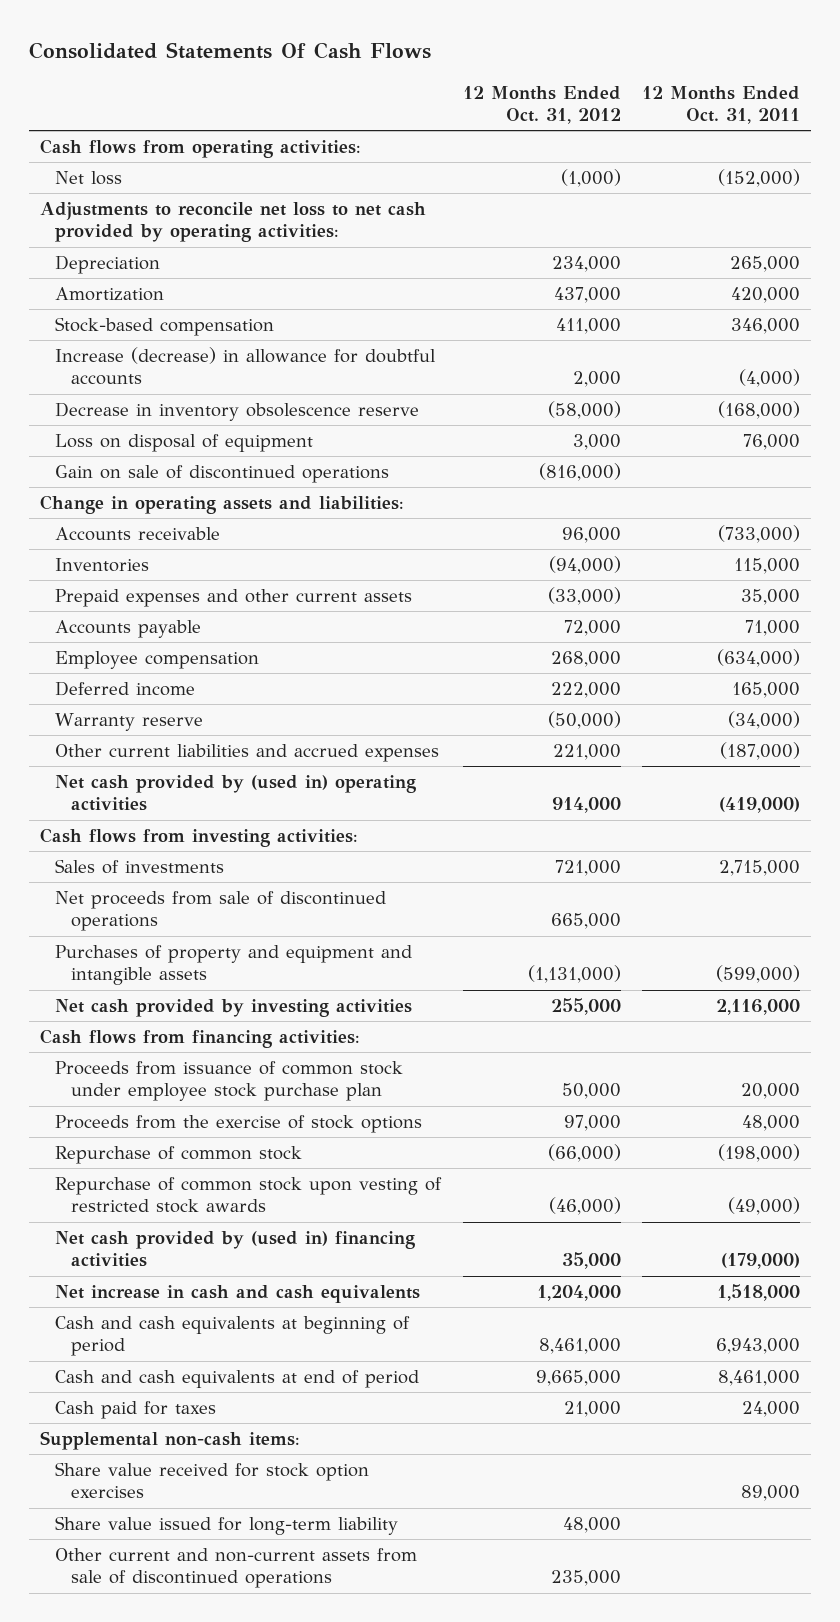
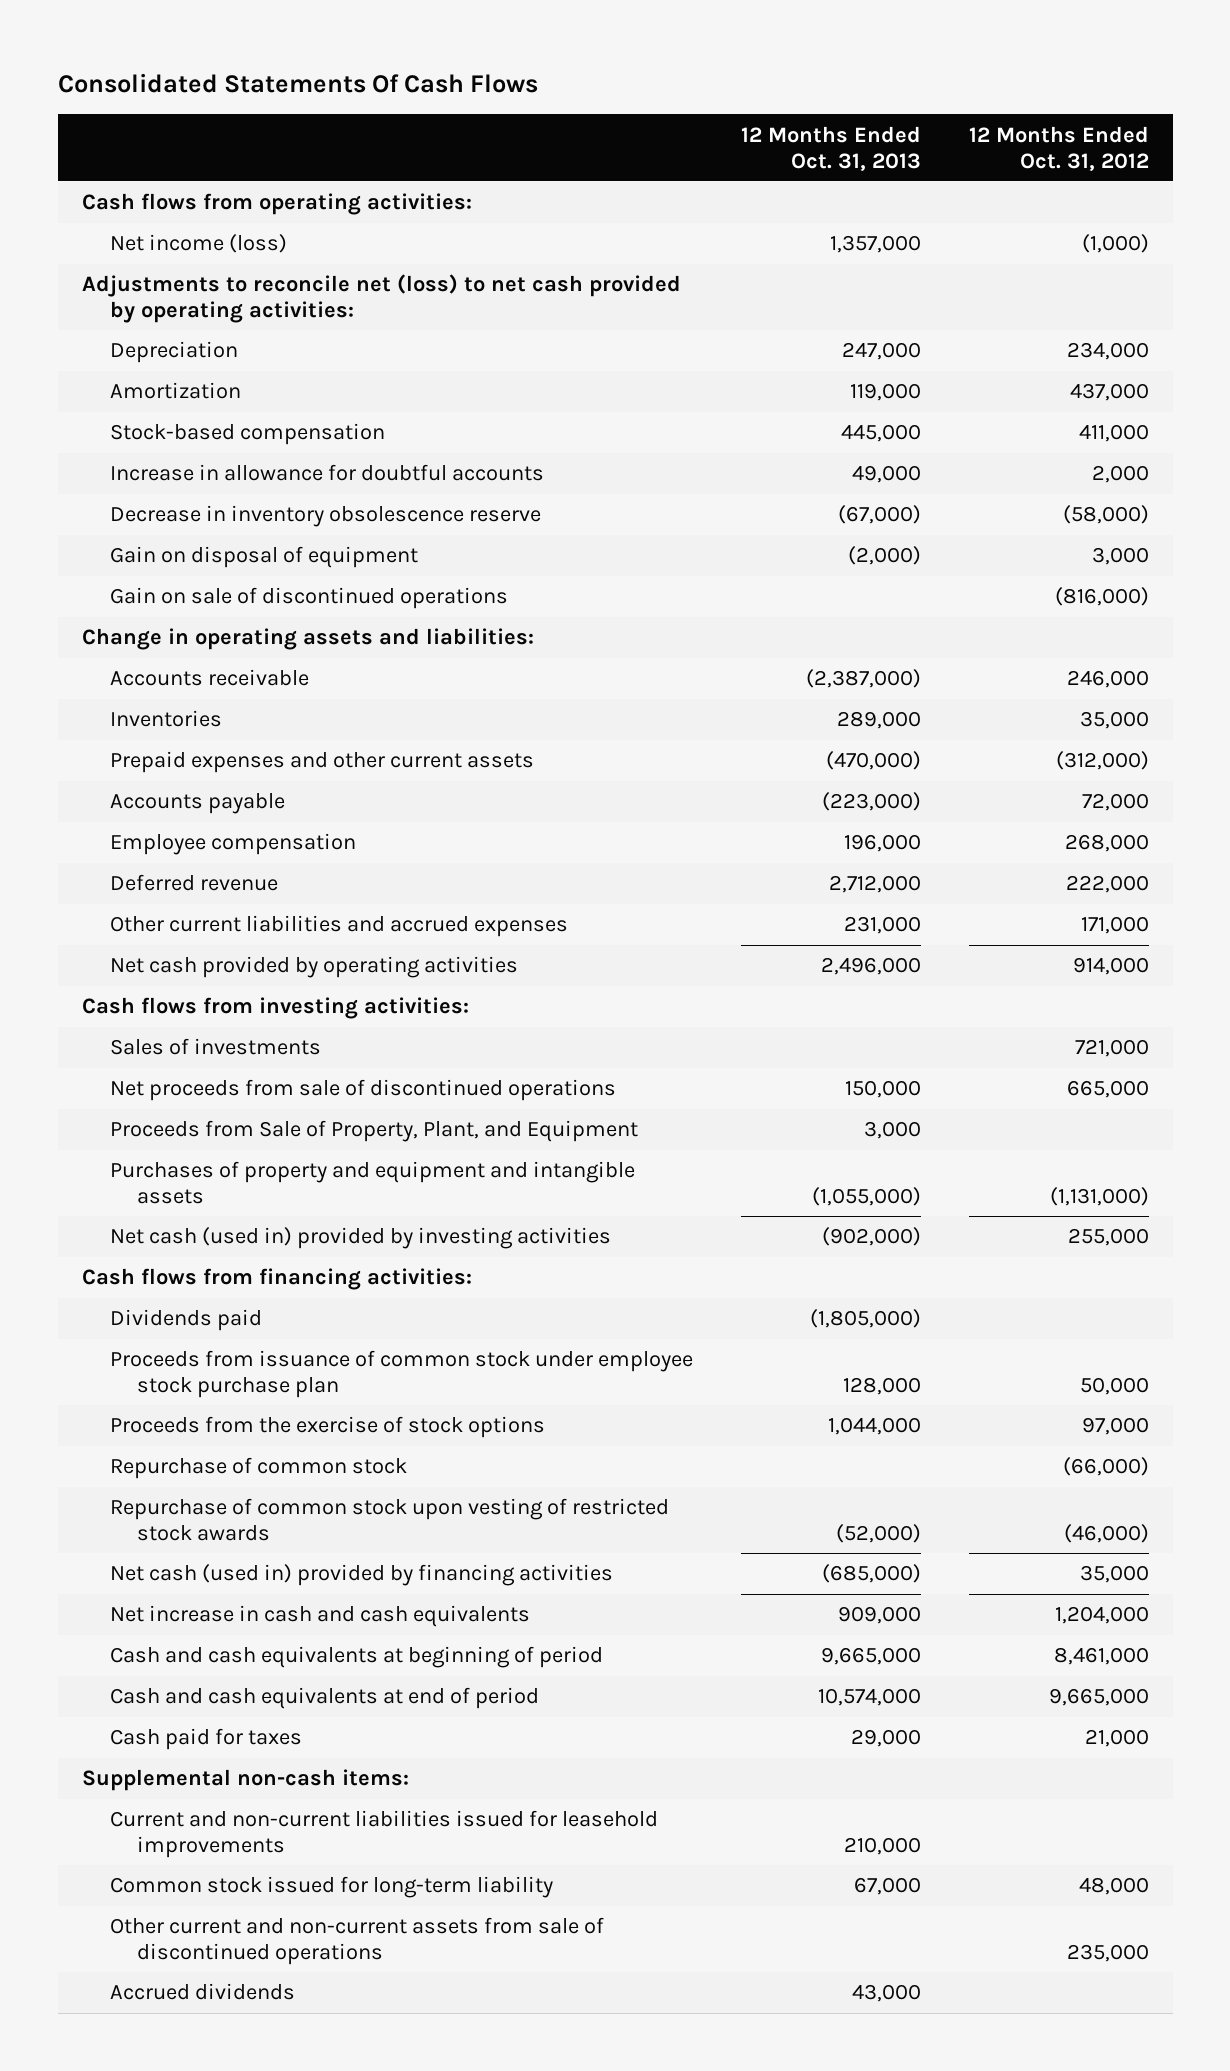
[642,85,801,124] 12 Months Ended Oct. 31, 2011 -> none
none -> [740,125,921,171] 12 Months Ended Oct. 31, 2013
[55,171,123,186] Net loss -> [109,234,287,254] Net income (loss)
[39,202,426,243] Adjustments to reconcile net loss to net cash provided by operating activities: -> [81,274,681,324] Adjustments to reconcile net (loss) to net cash provided by operating activities:
[55,347,437,386] Increase (decrease) in allowance for doubtful accounts -> [109,464,544,482] Increase in allowance for doubtful accounts
[55,434,314,453] Loss on disposal of equipment -> [109,546,418,569] Gain on disposal of equipment
[561,527,621,544] 96,000 -> [1066,670,1149,689] 246,000
[548,556,621,575] (94,000) -> [1079,711,1149,730] 35,000
[547,587,621,606] (33,000) -> [1055,751,1149,771] (312,000)
[55,713,204,732] Warranty reserve -> none
[55,681,196,697] Deferred income -> [109,874,278,892] Deferred revenue
[552,744,621,761] 221,000 -> [1080,916,1149,935] 171,000
[55,775,417,812] Net cash provided by (used in) operating activities -> [109,956,518,979] Net cash provided by operating activities
none -> [109,1120,638,1143] Proceeds from Sale of Property, Plant, and Equipment
[55,999,413,1018] Net cash provided by investing activities -> [109,1227,611,1250] Net cash (used in) provided by investing activities
none -> [109,1309,262,1332] Dividends paid
[55,1231,416,1268] Net cash provided by (used in) financing activities -> [109,1564,613,1587] Net cash (used in) provided by financing activities
[55,1462,370,1499] Share value received for stock option exercises -> none
none -> [109,1810,658,1859] Current and non-current liabilities issued for leasehold improvements
[55,1516,399,1536] Share value issued for long-term liability -> [109,1876,553,1899] Common stock issued for long-term liability
none -> [109,1983,295,2001] Accrued dividends

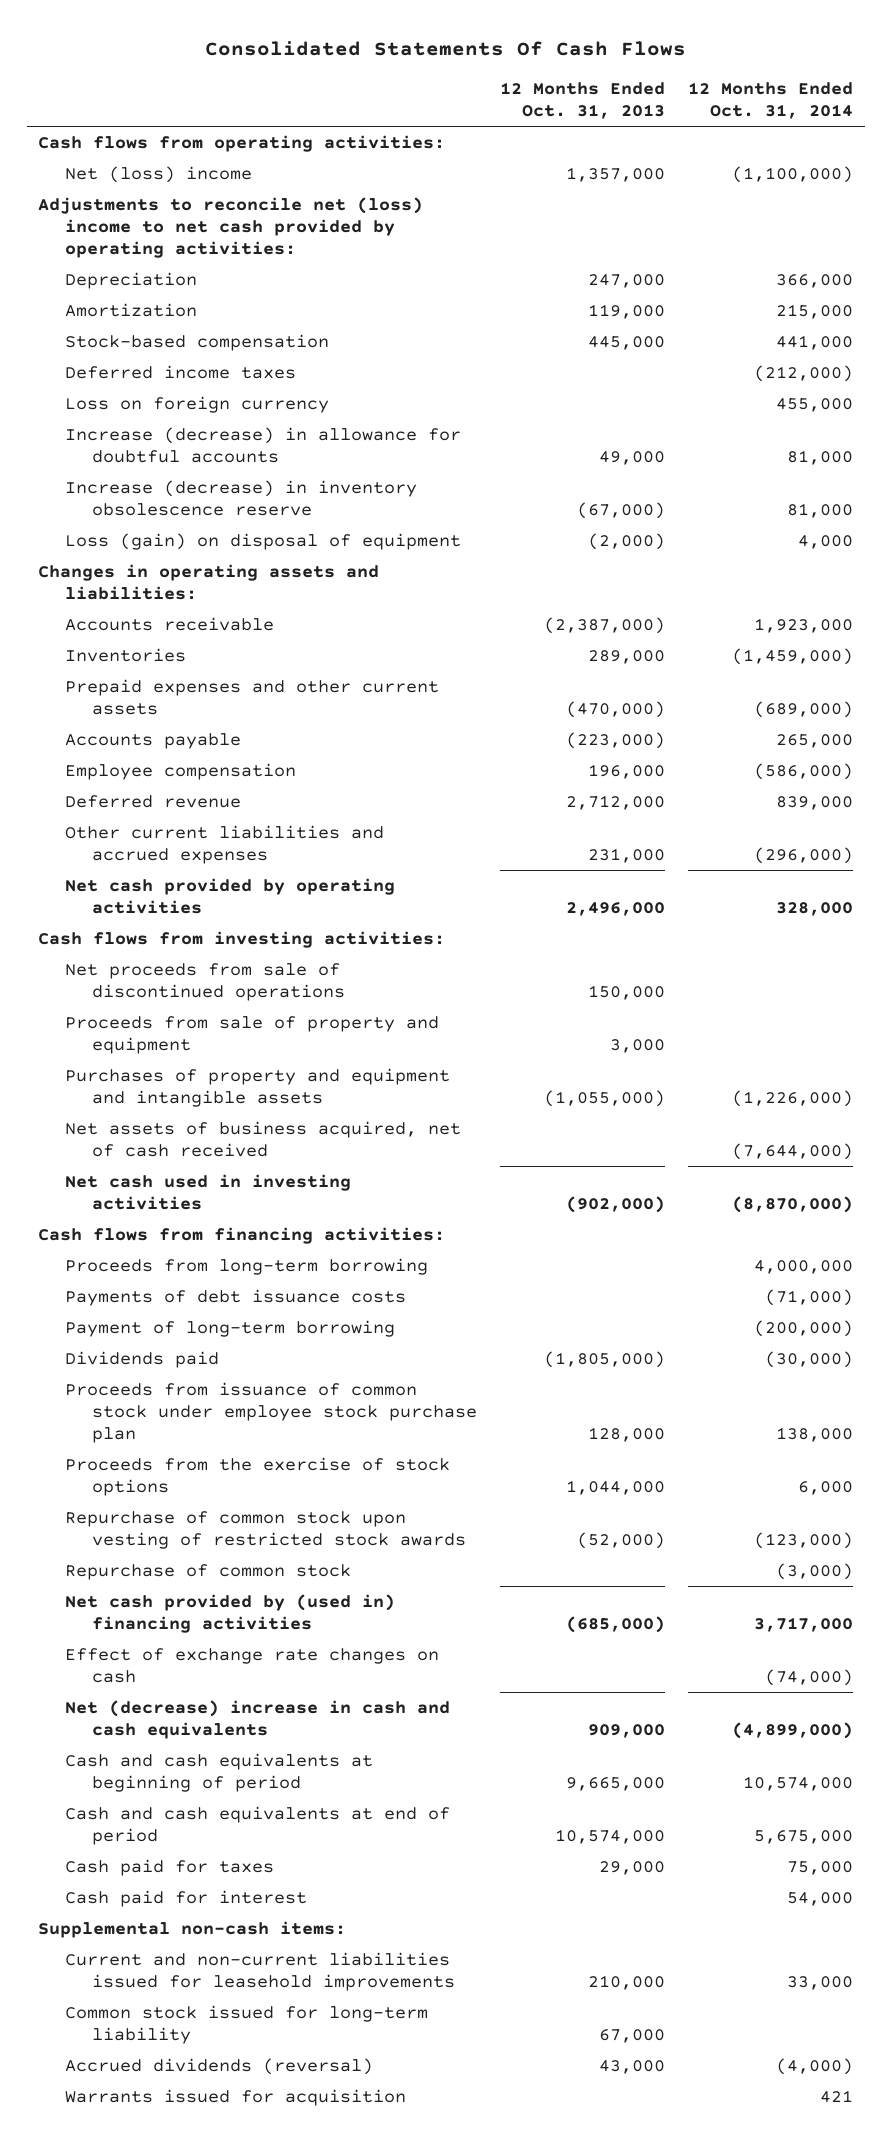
[968,125,1149,171] 12 Months Ended Oct. 31, 2012 -> none
none -> [687,82,853,120] 12 Months Ended Oct. 31, 2014
[109,234,287,254] Net income (loss) -> [64,165,252,183] Net (loss) income
[81,274,681,324] Adjustments to reconcile net (loss) to net cash provided by operating activities: -> [38,196,424,258] Adjustments to reconcile net (loss) income to net cash provided by operating activities:
[109,587,508,610] Gain on sale of discontinued operations -> none
none -> [64,364,296,379] Deferred income taxes
none -> [64,395,329,413] Loss on foreign currency
[109,464,544,482] Increase in allowance for doubtful accounts -> [64,426,461,463] Increase (decrease) in allowance for doubtful accounts
[109,505,541,528] Decrease in inventory obsolescence reserve -> [64,479,417,516] Increase (decrease) in inventory obsolescence reserve
[109,546,418,569] Gain on disposal of equipment -> [64,532,461,550] Loss (gain) on disposal of equipment
[81,628,534,651] Change in operating assets and liabilities: -> [38,563,380,600] Changes in operating assets and liabilities:
[109,1038,321,1056] Sales of investments -> none
[109,1120,638,1143] Proceeds from Sale of Property, Plant, and Equipment -> [64,1015,439,1054] Proceeds from sale of property and equipment
none -> [64,1120,461,1157] Net assets of business acquired, net of cash received
[109,1227,611,1250] Net cash (used in) provided by investing activities -> [64,1173,351,1210] Net cash used in investing activities
none -> [64,1257,428,1275] Proceeds from long-term borrowing
none -> [64,1288,406,1306] Payments of debt issuance costs
none -> [64,1319,395,1337] Payment of long-term borrowing
[109,1457,407,1480] Repurchase of common stock -> [64,1563,351,1580] Repurchase of common stock
[109,1564,613,1587] Net cash (used in) provided by financing activities -> [64,1593,395,1633] Net cash provided by (used in) financing activities
none -> [64,1647,439,1683] Effect of exchange rate changes on cash
[109,1605,530,1628] Net increase in cash and cash equivalents -> [64,1699,450,1739] Net (decrease) increase in cash and cash equivalents
none -> [64,1889,307,1907] Cash paid for interest
[109,1917,604,1966] Other current and non-current assets from sale of discontinued operations -> none
[109,1983,295,2001] Accrued dividends -> [64,2057,373,2075] Accrued dividends (reversal)
none -> [64,2088,406,2106] Warrants issued for acquisition

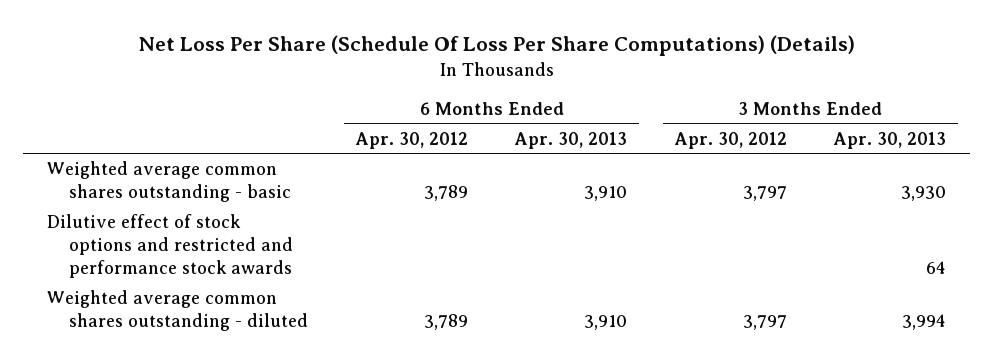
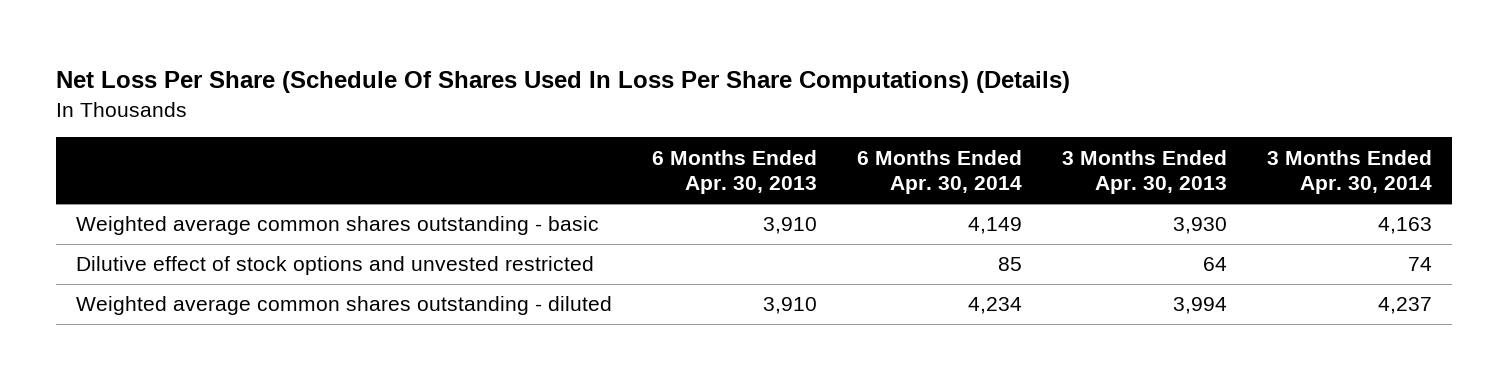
[137,35,855,57] Net Loss Per Share (Schedule Of Loss Per Share Computations) (Details) -> [56,71,1071,94] Net Loss Per Share (Schedule Of Shares Used In Loss Per Share Computations) (Details)
[354,131,468,149] Apr. 30, 2012 -> none
[673,131,787,149] Apr. 30, 2012 -> none
none -> [857,149,1023,195] 6 Months Ended Apr. 30, 2014
none -> [1267,149,1433,195] 3 Months Ended Apr. 30, 2014
[47,214,294,279] Dilutive effect of stock options and restricted and performance stock awards -> [76,256,595,276] Dilutive effect of stock options and unvested restricted

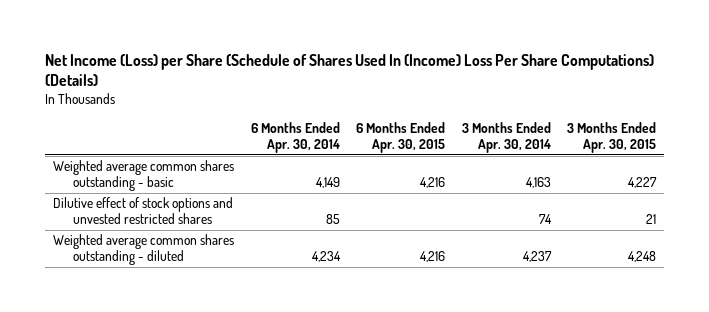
[56,71,1071,94] Net Loss Per Share (Schedule Of Shares Used In Loss Per Share Computations) (Details) -> [45,53,655,87] Net Income (Loss) per Share (Schedule of Shares Used In (Income) Loss Per Share Computations) (Details)
[652,149,818,195] 6 Months Ended Apr. 30, 2013 -> none
[1062,149,1228,195] 3 Months Ended Apr. 30, 2013 -> none
none -> [356,121,446,153] 6 Months Ended Apr. 30, 2015
none -> [567,121,657,153] 3 Months Ended Apr. 30, 2015
[76,256,595,276] Dilutive effect of stock options and unvested restricted -> [53,197,234,225] Dilutive effect of stock options and unvested restricted shares

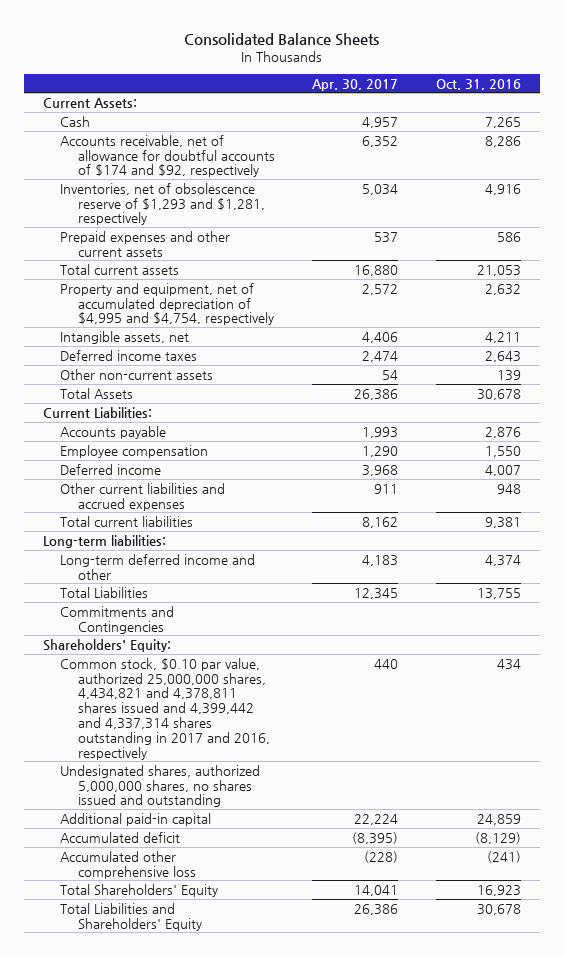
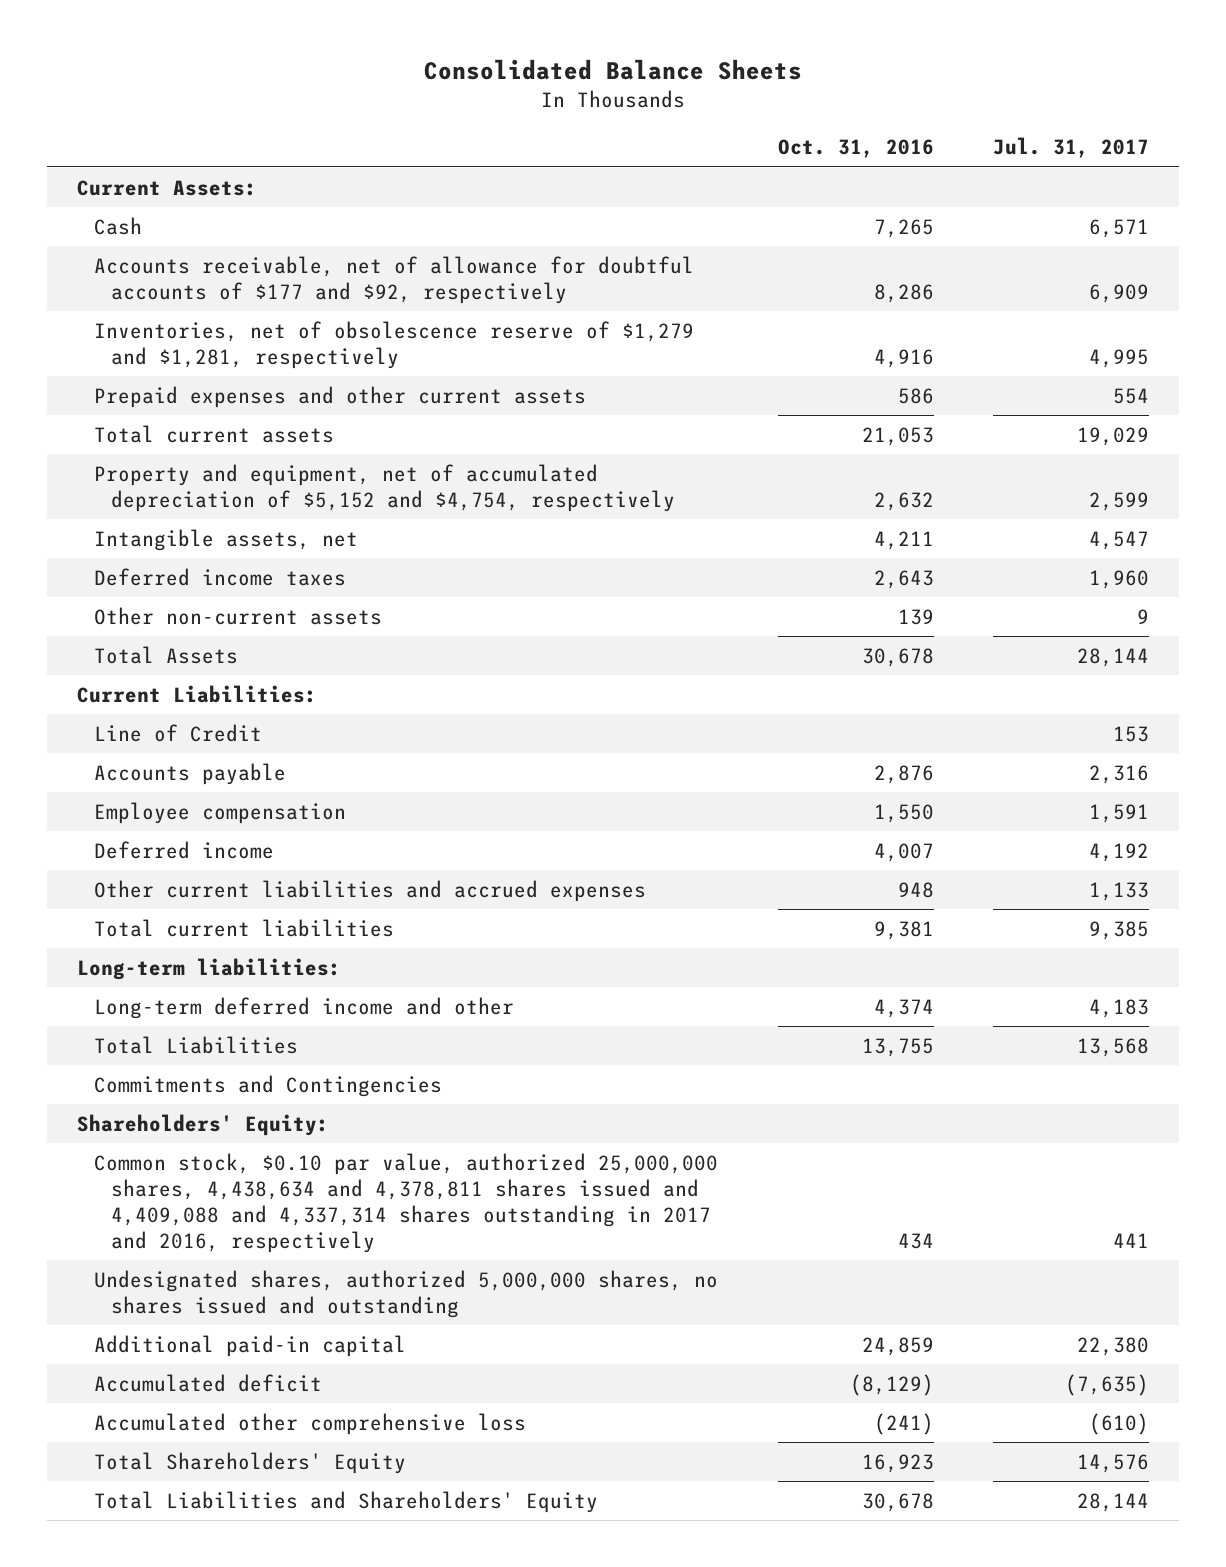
[312,78,399,91] Apr. 30, 2017 -> none
none -> [993,137,1150,159] Jul. 31, 2017
[60,134,275,178] Accounts receivable, net of allowance for doubtful accounts of $174 and $92, respectively -> [93,255,694,304] Accounts receivable, net of allowance for doubtful accounts of $177 and $92, respectively
[60,182,265,226] Inventories, net of obsolescence reserve of $1,293 and $1,281, respectively -> [93,320,694,369] Inventories, net of obsolescence reserve of $1,279 and $1,281, respectively
[60,282,274,326] Property and equipment, net of accumulated depreciation of $4,995 and $4,754, respectively -> [93,463,675,512] Property and equipment, net of accumulated depreciation of $5,152 and $4,754, respectively
none -> [93,723,262,742] Line of Credit
[60,657,270,760] Common stock, $0.10 par value, authorized 25,000,000 shares, 4,434,821 and 4,378,811 shares issued and 4,399,442 and 4,337,314 shares outstanding in 2017 and 2016, respectively -> [93,1152,718,1253] Common stock, $0.10 par value, authorized 25,000,000 shares, 4,438,634 and 4,378,811 shares issued and 4,409,088 and 4,337,314 shares outstanding in 2017 and 2016, respectively

